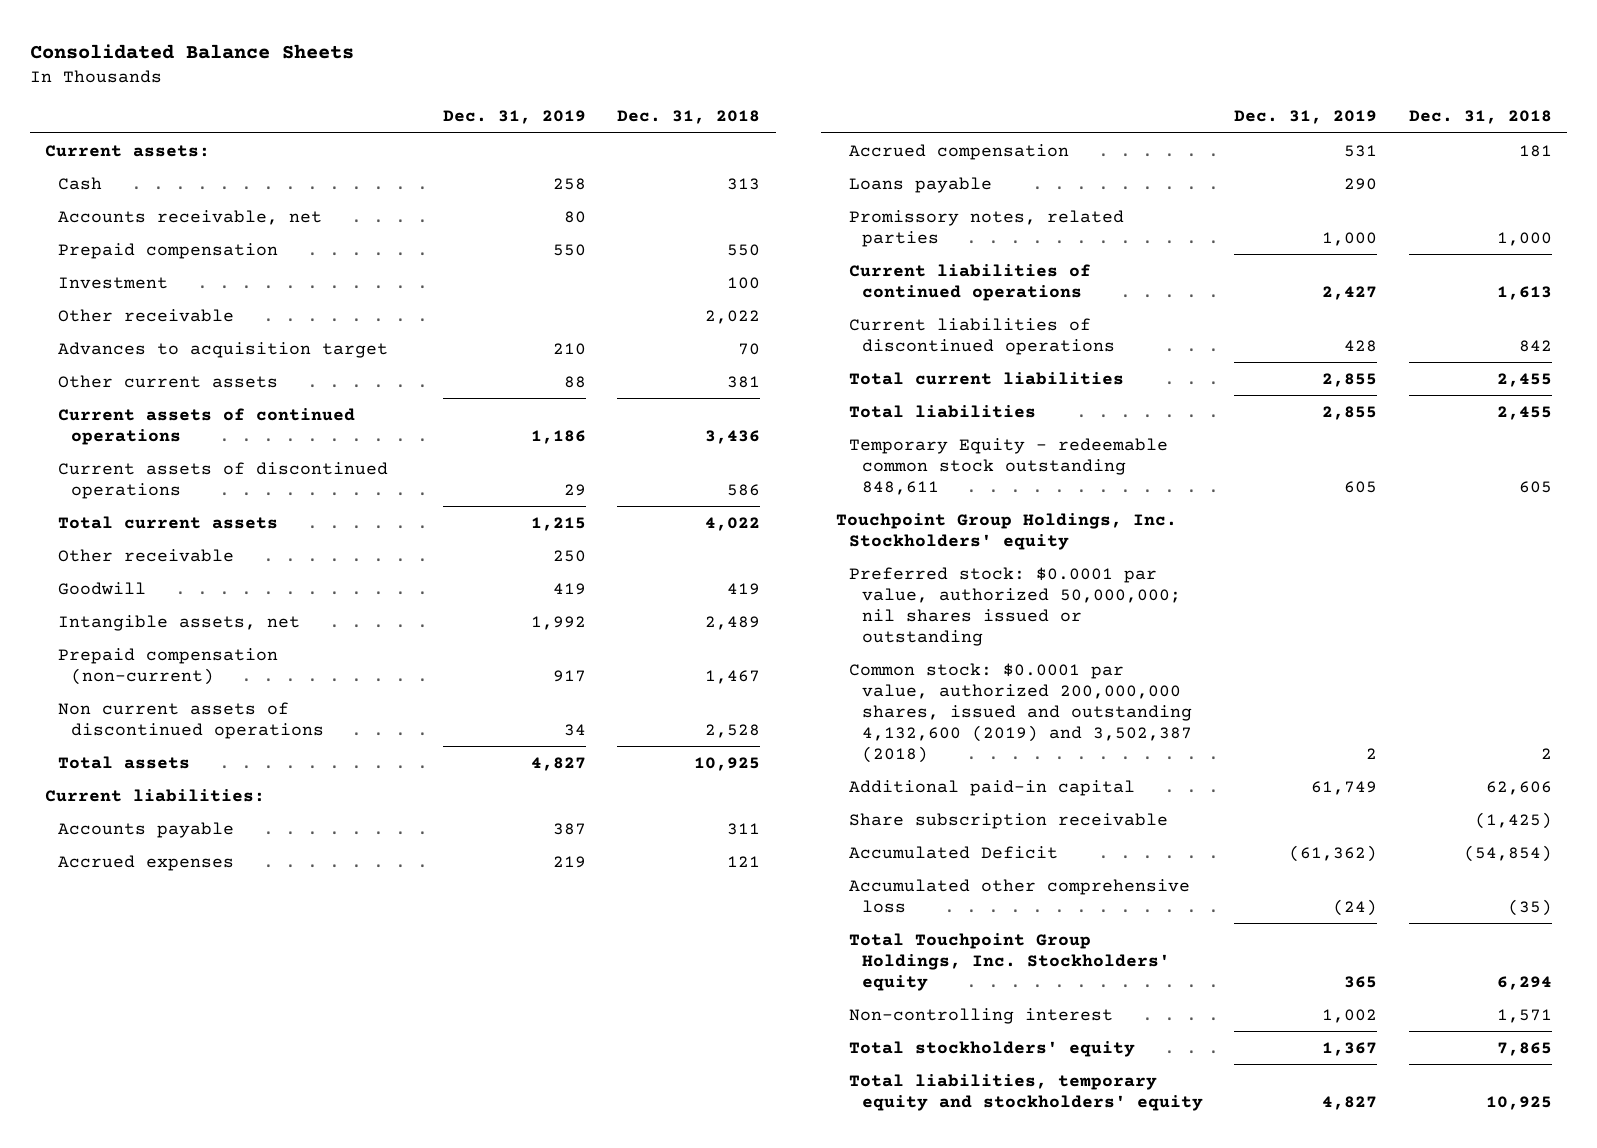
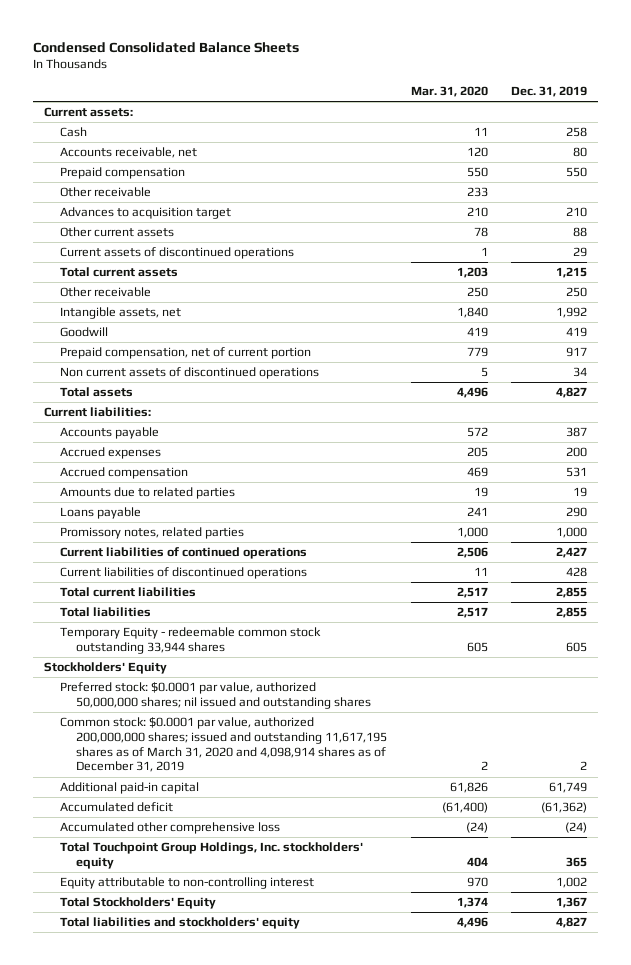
[29,43,354,59] Consolidated Balance Sheets -> [32,41,299,53] Condensed Consolidated Balance Sheets
[617,110,761,125] Dec. 31, 2018 -> none
none -> [410,85,488,97] Mar. 31, 2020
[58,276,169,289] Investment -> none
[58,407,356,445] Current assets of continued operations -> none
[58,581,147,595] Goodwill -> [60,327,109,338] Goodwill
[58,647,279,685] Prepaid compensation (non-current) -> [60,347,312,360] Prepaid compensation, net of current portion
[553,855,587,868] 219 -> [565,447,587,458] 200
none -> [60,487,236,500] Amounts due to related parties
[836,512,1178,550] Touchpoint Group Holdings, Inc. Stockholders' equity -> none
[849,437,1169,495] Temporary Equity - redeemable common stock outstanding 848,611 -> [60,627,322,654] Temporary Equity - redeemable common stock outstanding 33,944 shares
none -> [44,662,168,675] Stockholders' Equity
[849,566,1182,647] Preferred stock: $0.0001 par value, authorized 50,000,000; nil shares issued or outstanding -> [60,682,372,709] Preferred stock: $0.0001 par value, authorized 50,000,000 shares; nil issued and outstanding shares
[849,662,1193,764] Common stock: $0.0001 par value, authorized 200,000,000 shares, issued and outstanding 4,132,600 (2019) and 3,502,387 (2018) -> [60,717,388,773] Common stock: $0.0001 par value, authorized 200,000,000 shares; issued and outstanding 11,617,195 shares as of March 31, 2020 and 4,098,914 shares as of December 31, 2019
[849,812,1169,829] Share subscription receivable -> none
[849,845,1059,859] Accumulated Deficit -> [60,802,174,813] Accumulated deficit
[849,932,1171,991] Total Touchpoint Group Holdings, Inc. Stockholders' equity -> [60,842,364,869] Total Touchpoint Group Holdings, Inc. stockholders' equity
[849,1007,1114,1024] Non-controlling interest -> [60,877,315,890] Equity attributable to non-controlling interest
[849,1040,1136,1057] Total stockholders' equity -> [60,897,217,910] Total Stockholders' Equity
[849,1073,1204,1111] Total liabilities, temporary equity and stockholders' equity -> [60,917,301,930] Total liabilities and stockholders' equity

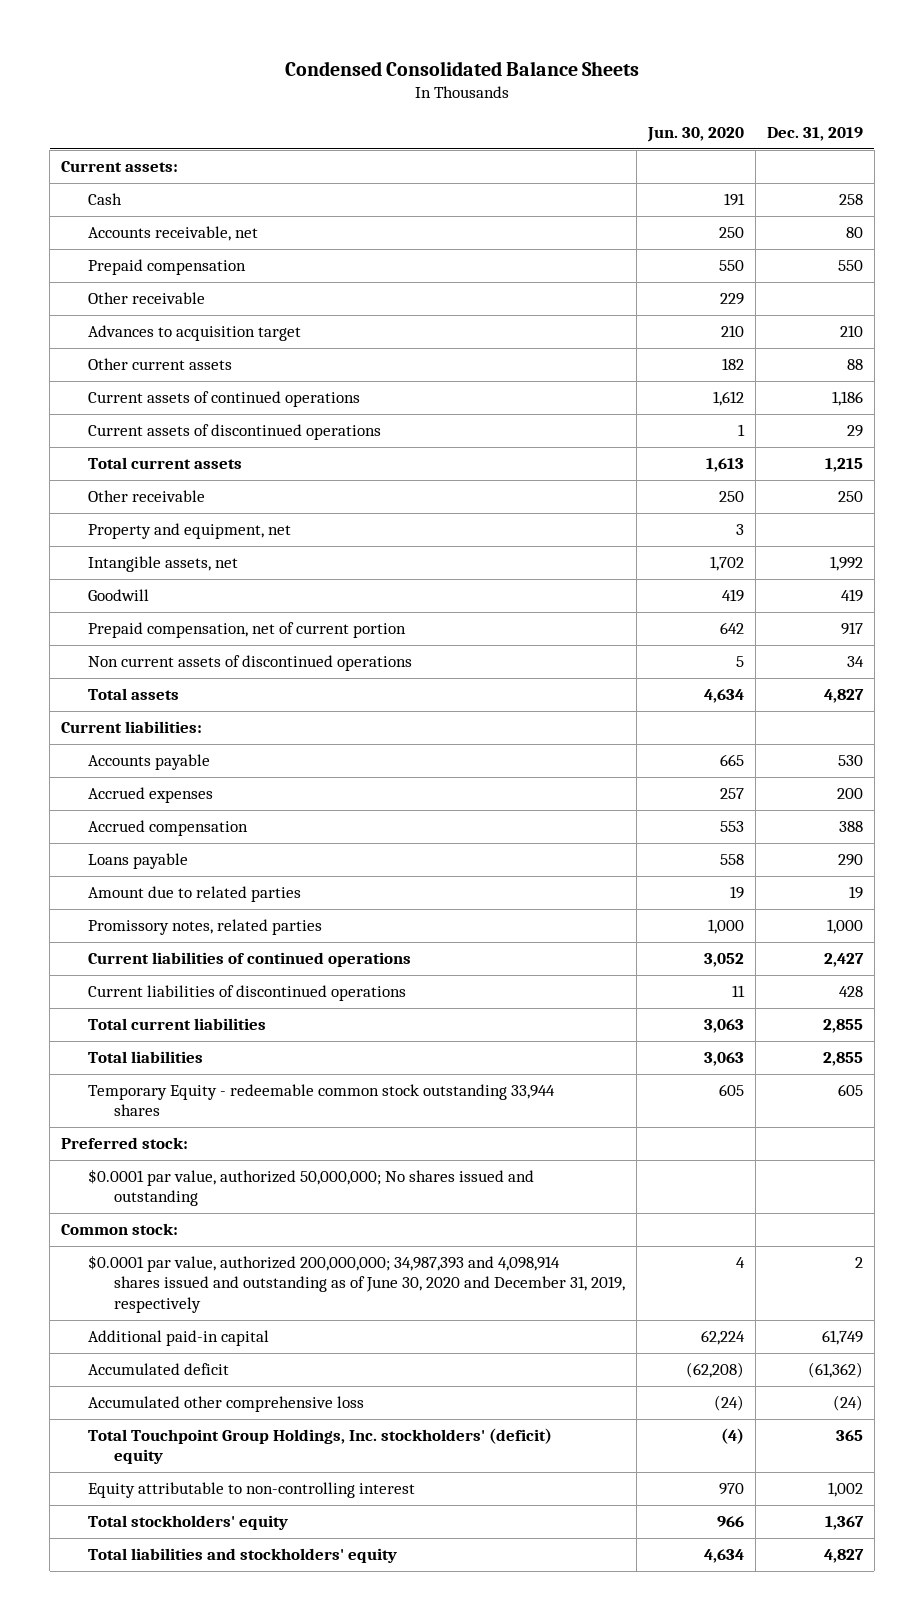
[410,85,488,97] Mar. 31, 2020 -> none
none -> [646,126,744,142] Jun. 30, 2020
none -> [87,391,360,408] Current assets of continued operations
none -> [87,523,291,540] Property and equipment, net
[565,427,587,438] 387 -> [837,755,863,767] 530
[60,487,236,500] Amounts due to related parties -> none
[565,467,587,478] 531 -> [838,821,863,833] 388
none -> [87,886,301,903] Amount due to related parties
[44,662,168,675] Stockholders' Equity -> none
none -> [61,1137,189,1150] Preferred stock:
[60,682,372,709] Preferred stock: $0.0001 par value, authorized 50,000,000 shares; nil issued and outstanding shares -> [87,1169,534,1207] $0.0001 par value, authorized 50,000,000; No shares issued and outstanding
none -> [61,1223,179,1236] Common stock:
[60,717,388,773] Common stock: $0.0001 par value, authorized 200,000,000 shares; issued and outstanding 11,617,195 shares as of March 31, 2020 and 4,098,914 shares as of December 31, 2019 -> [87,1255,625,1313] $0.0001 par value, authorized 200,000,000; 34,987,393 and 4,098,914 shares issued and outstanding as of June 30, 2020 and December 31, 2019, respectively
[60,842,364,869] Total Touchpoint Group Holdings, Inc. stockholders' equity -> [87,1428,552,1465] Total Touchpoint Group Holdings, Inc. stockholders' (deficit) equity
[60,897,217,910] Total Stockholders' Equity -> [87,1515,288,1531] Total stockholders' equity

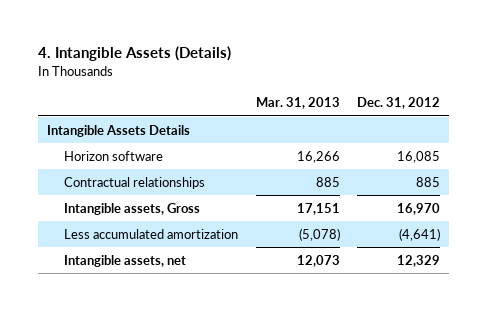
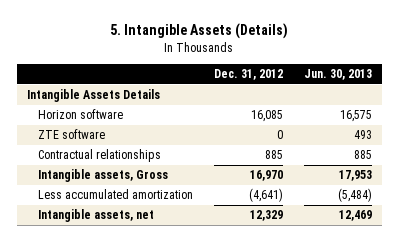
[37,46,231,62] 4. Intangible Assets (Details) -> [110,23,289,40] 5. Intangible Assets (Details)
[255,97,340,110] Mar. 31, 2013 -> none
none -> [303,69,372,81] Jun. 30, 2013
none -> [38,129,106,140] ZTE software

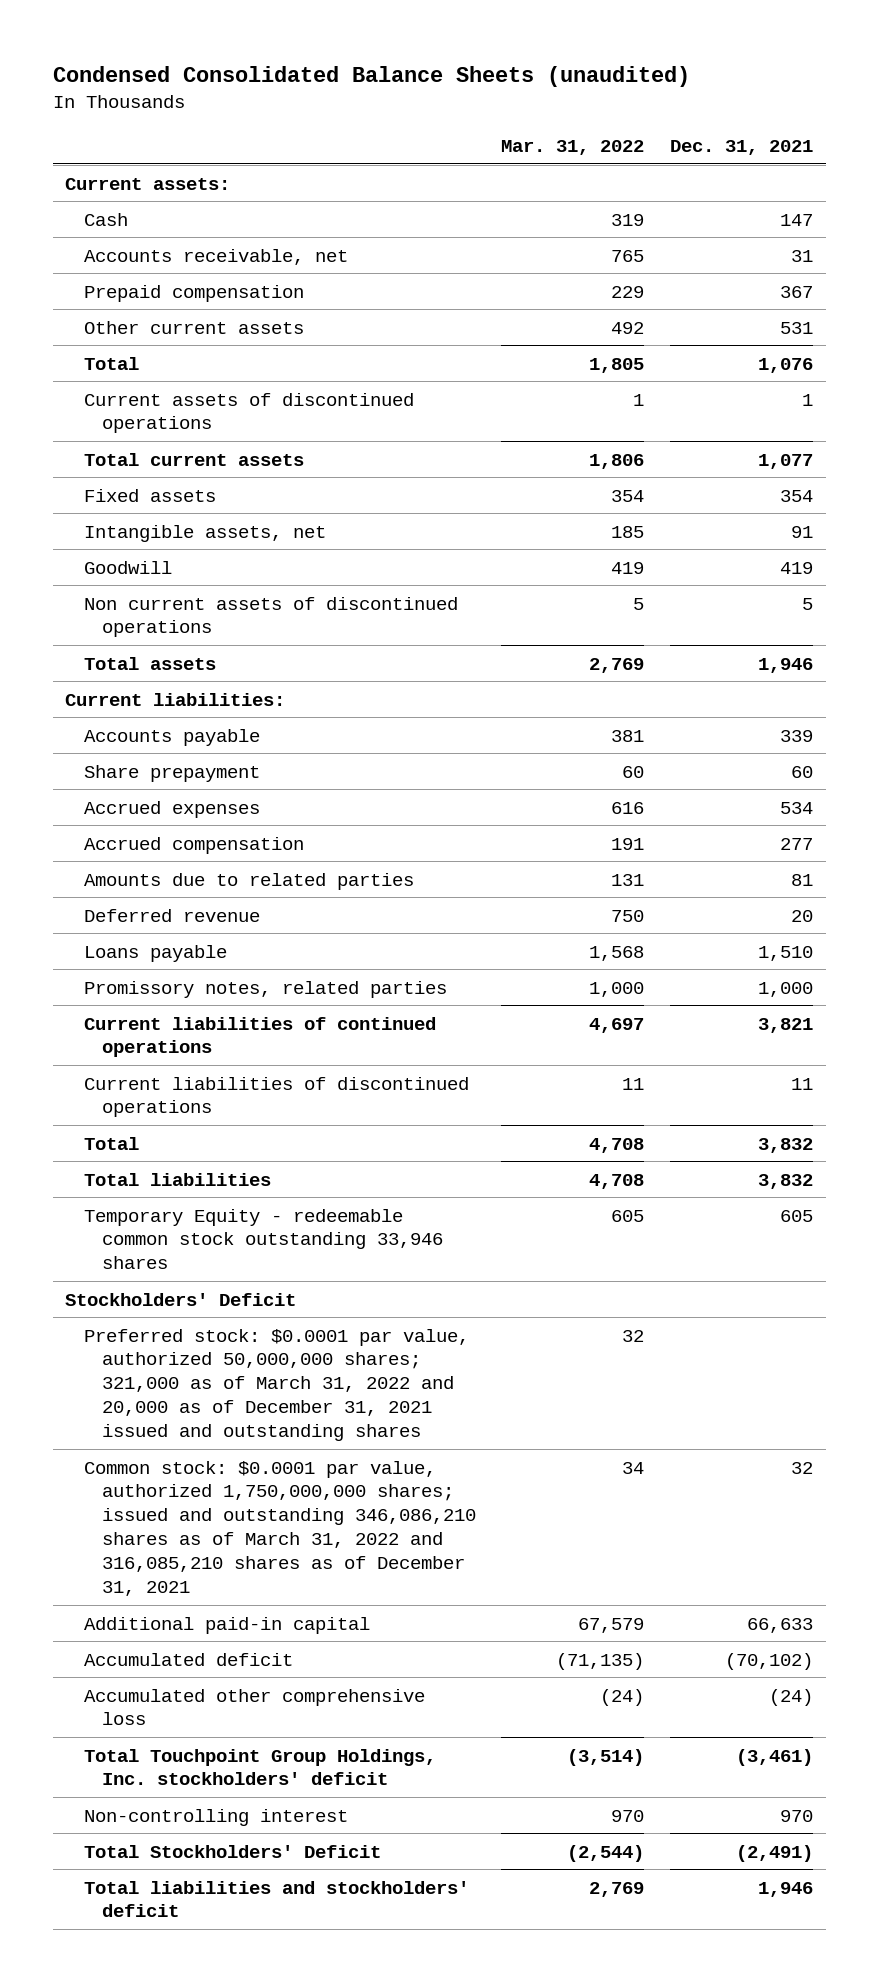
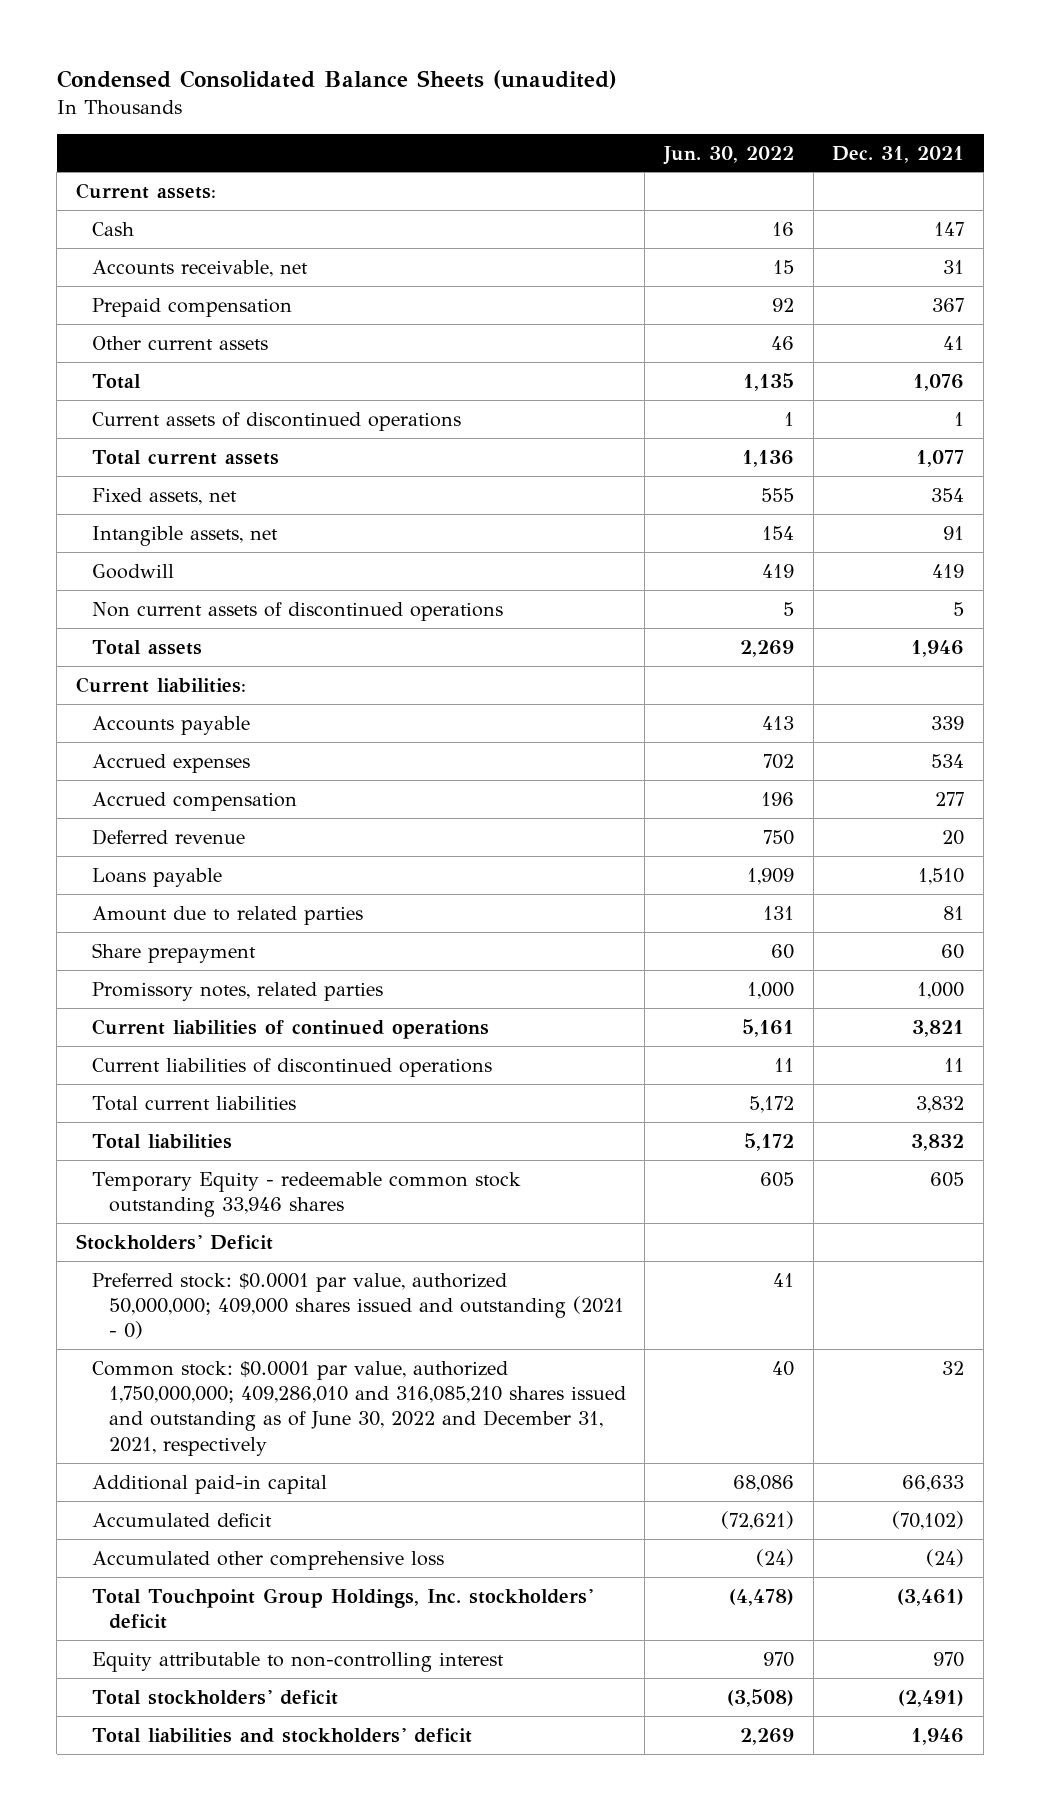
[501,139,645,155] Mar. 31, 2022 -> none
none -> [662,145,794,165] Jun. 30, 2022
[780,321,814,334] 531 -> [943,335,965,350] 41
[83,488,216,502] Fixed assets -> [92,487,238,505] Fixed assets, net
[83,872,414,890] Amounts due to related parties -> none
none -> [92,905,364,925] Amount due to related parties
[83,764,260,782] Share prepayment -> [92,942,257,963] Share prepayment
[83,1136,139,1150] Total -> [92,1095,297,1111] Total current liabilities
[83,1328,469,1441] Preferred stock: $0.0001 par value, authorized 50,000,000 shares; 321,000 as of March 31, 2022 and 20,000 as of December 31, 2021 issued and outstanding shares -> [92,1272,624,1340] Preferred stock: $0.0001 par value, authorized 50,000,000; 409,000 shares issued and outstanding (2021 - 0)
[83,1460,476,1596] Common stock: $0.0001 par value, authorized 1,750,000,000 shares; issued and outstanding 346,086,210 shares as of March 31, 2022 and 316,085,210 shares as of December 31, 2021 -> [92,1360,626,1456] Common stock: $0.0001 par value, authorized 1,750,000,000; 409,286,010 and 316,085,210 shares issued and outstanding as of June 30, 2022 and December 31, 2021, respectively
[83,1808,348,1826] Non-controlling interest -> [92,1651,505,1672] Equity attributable to non-controlling interest
[83,1844,381,1858] Total Stockholders' Deficit -> [92,1689,339,1705] Total stockholders' deficit

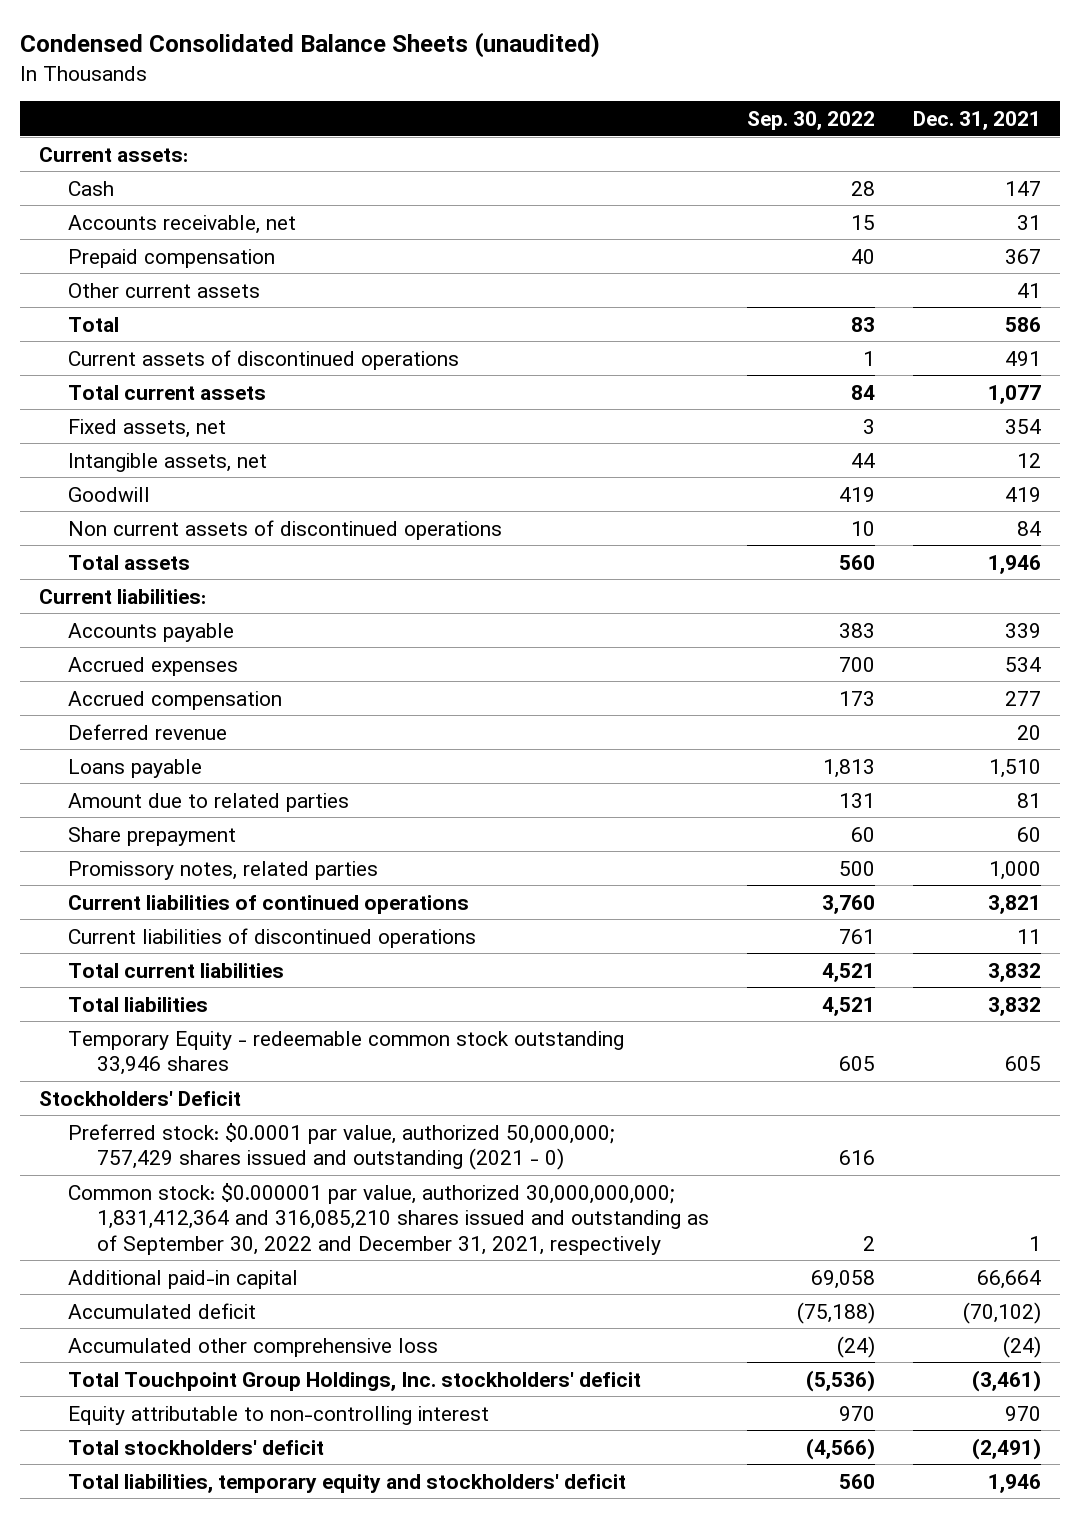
[662,145,794,165] Jun. 30, 2022 -> none
none -> [747,110,876,130] Sep. 30, 2022
[913,373,965,391] 1,076 -> [1005,316,1042,332] 586
[954,411,965,426] 1 -> [1005,350,1042,366] 491
[943,525,965,540] 91 -> [1017,452,1042,468] 12
[953,601,965,616] 5 -> [1017,520,1042,536] 84
[92,1272,624,1340] Preferred stock: $0.0001 par value, authorized 50,000,000; 409,000 shares issued and outstanding (2021 - 0) -> [68,1122,615,1171] Preferred stock: $0.0001 par value, authorized 50,000,000; 757,429 shares issued and outstanding (2021 - 0)
[92,1360,626,1456] Common stock: $0.0001 par value, authorized 1,750,000,000; 409,286,010 and 316,085,210 shares issued and outstanding as of June 30, 2022 and December 31, 2021, respectively -> [68,1182,710,1255] Common stock: $0.000001 par value, authorized 30,000,000,000; 1,831,412,364 and 316,085,210 shares issued and outstanding as of September 30, 2022 and December 31, 2021, respectively
[942,1360,965,1375] 32 -> [1029,1235,1042,1251] 1
[902,1474,965,1492] 66,633 -> [977,1269,1042,1289] 66,664
[92,1727,473,1743] Total liabilities and stockholders' deficit -> [68,1473,627,1493] Total liabilities, temporary equity and stockholders' deficit

